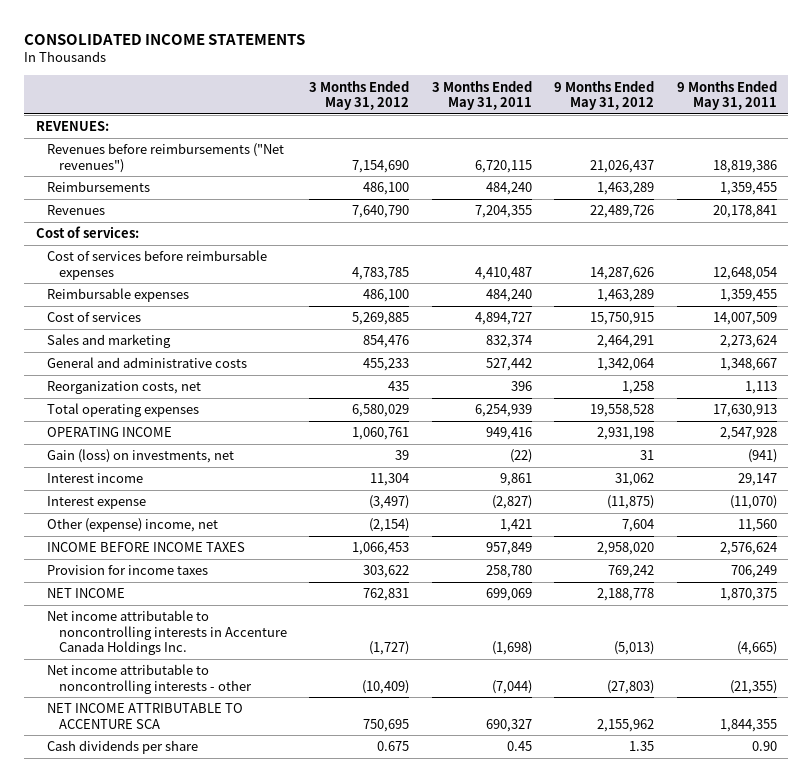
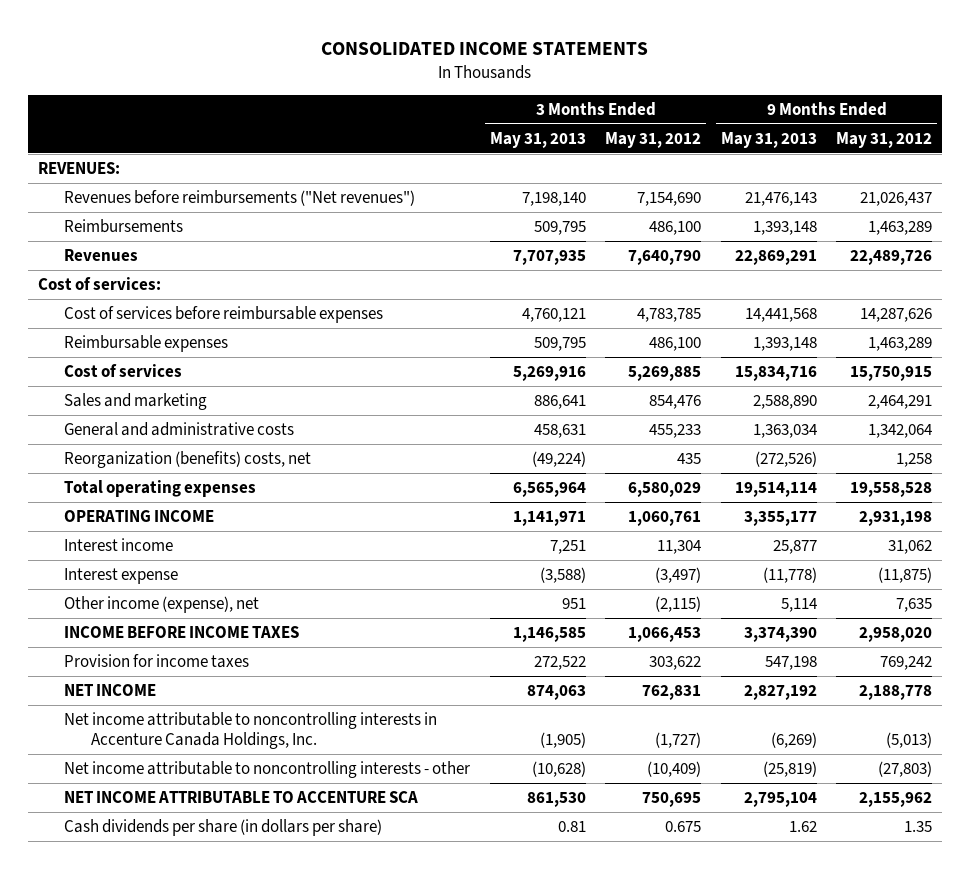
[431,80,532,110] 3 Months Ended May 31, 2011 -> none
[676,80,777,110] 9 Months Ended May 31, 2011 -> none
none -> [489,131,586,148] May 31, 2013
none -> [720,131,817,148] May 31, 2013
[47,381,202,395] Reorganization costs, net -> [64,451,312,469] Reorganization (benefits) costs, net
[47,449,235,464] Gain (loss) on investments, net -> none
[47,518,219,533] Other (expense) income, net -> [64,596,260,614] Other income (expense), net
[369,518,410,533] (2,154) -> [655,596,702,613] (2,115)
[622,519,655,533] 7,604 -> [896,598,933,613] 7,635
[47,610,288,655] Net income attributable to noncontrolling interests in Accenture Canada Holdings Inc. -> [64,712,438,750] Net income attributable to noncontrolling interests in Accenture Canada Holdings, Inc.
[47,740,199,755] Cash dividends per share -> [64,819,383,837] Cash dividends per share (in dollars per share)

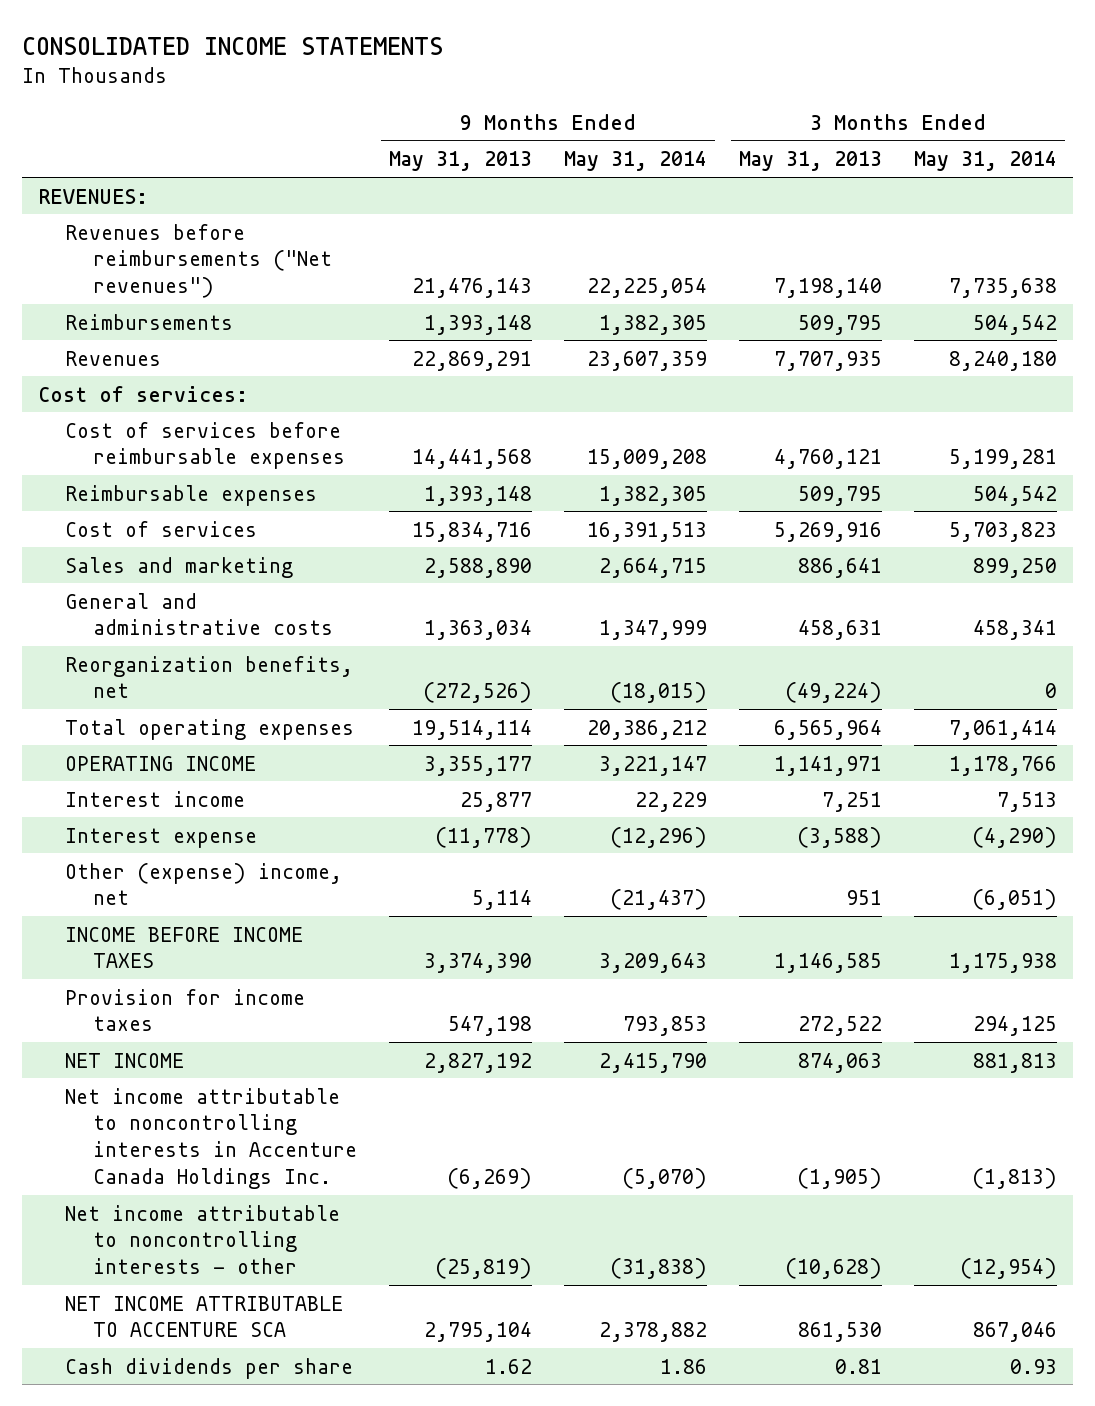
[605,131,702,148] May 31, 2012 -> none
[836,131,933,148] May 31, 2012 -> none
none -> [564,151,708,172] May 31, 2014
none -> [914,151,1058,172] May 31, 2014
[64,451,312,469] Reorganization (benefits) costs, net -> [65,655,354,699] Reorganization benefits, net
[64,596,260,614] Other income (expense), net -> [65,862,343,906] Other (expense) income, net
[64,712,438,750] Net income attributable to noncontrolling interests in Accenture Canada Holdings, Inc. -> [65,1087,358,1189] Net income attributable to noncontrolling interests in Accenture Canada Holdings Inc.
[64,819,383,837] Cash dividends per share (in dollars per share) -> [65,1357,354,1379] Cash dividends per share

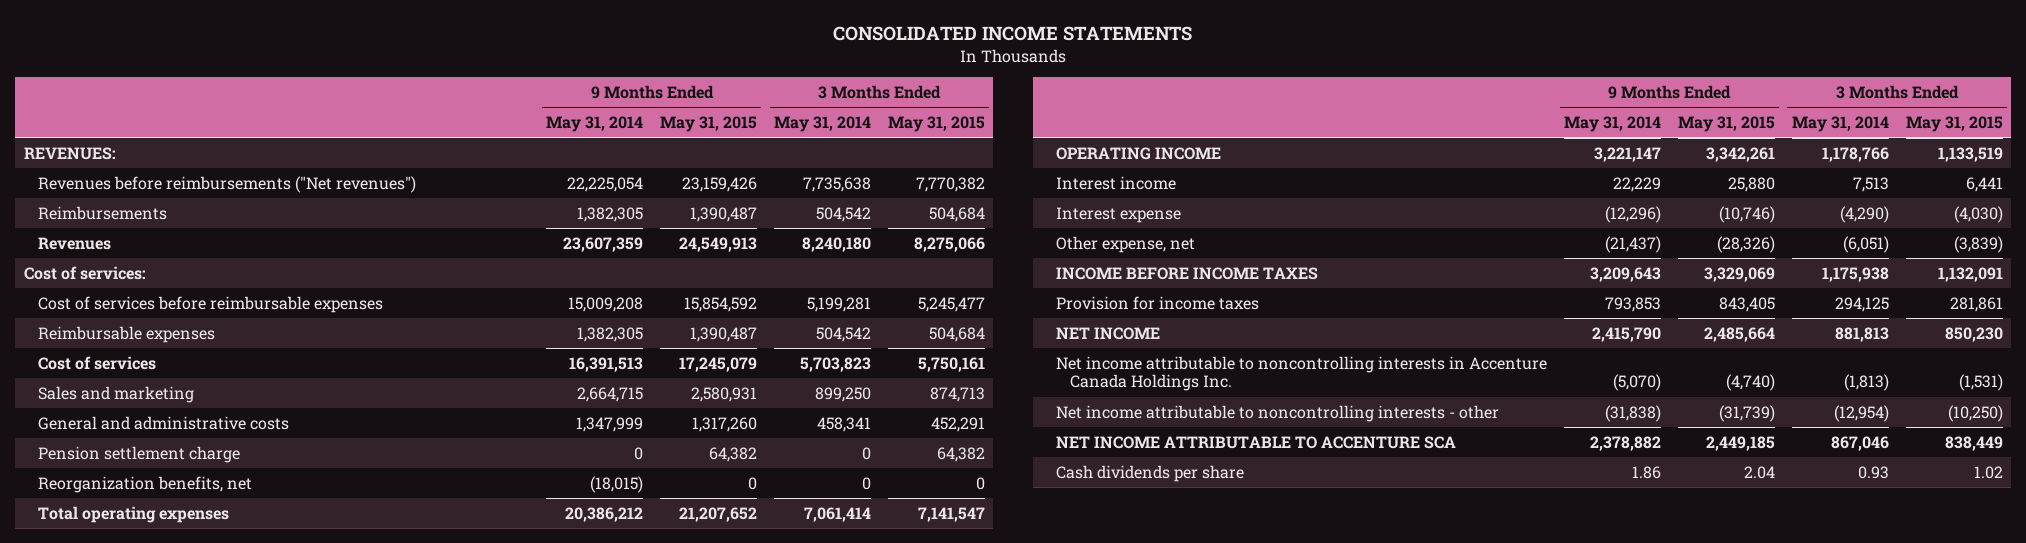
[389,151,533,172] May 31, 2013 -> none
[739,151,883,172] May 31, 2013 -> none
none -> [660,116,758,133] May 31, 2015
none -> [887,116,985,133] May 31, 2015
none -> [38,445,241,463] Pension settlement charge
[65,862,343,906] Other (expense) income, net -> [1055,235,1195,253] Other expense, net

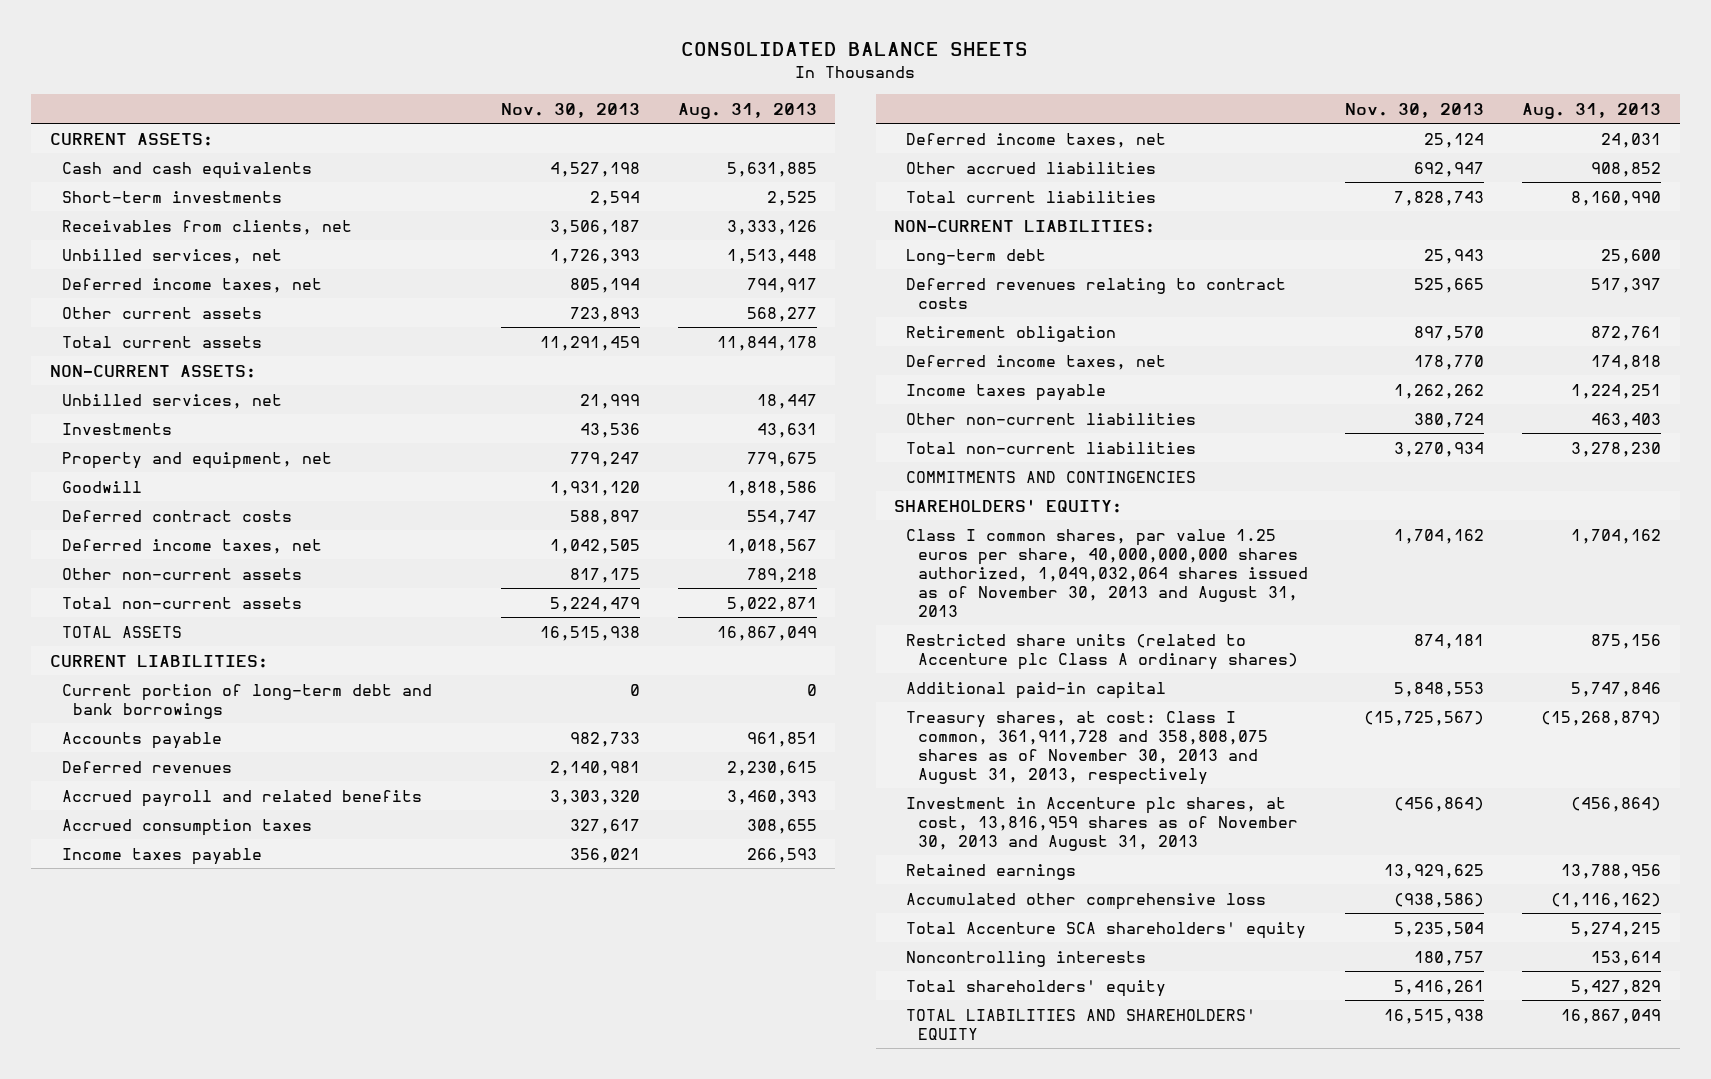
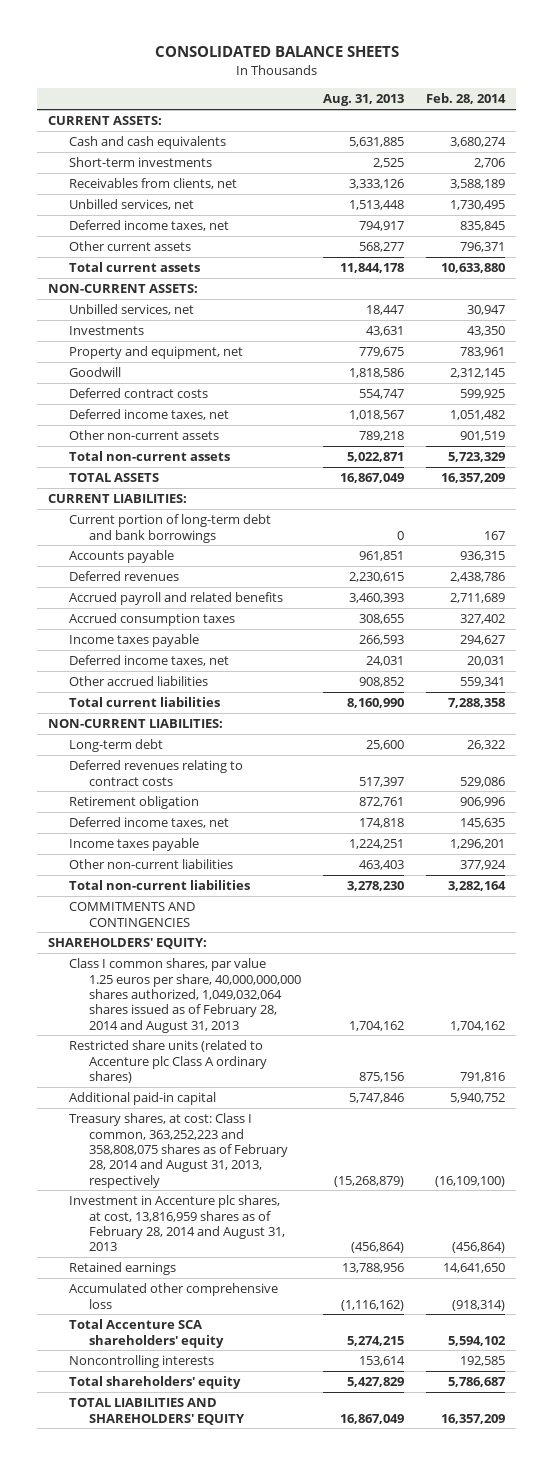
[500,102,640,118] Nov. 30, 2013 -> none
none -> [426,93,507,105] Feb. 28, 2014
[905,528,1308,617] Class I common shares, par value 1.25 euros per share, 40,000,000,000 shares authorized, 1,049,032,064 shares issued as of November 30, 2013 and August 31, 2013 -> [68,958,301,1033] Class I common shares, par value 1.25 euros per share, 40,000,000,000 shares authorized, 1,049,032,064 shares issued as of February 28, 2014 and August 31, 2013
[905,710,1268,785] Treasury shares, at cost: Class I common, 361,911,728 and 358,808,075 shares as of November 30, 2013 and August 31, 2013, respectively -> [68,1113,288,1188] Treasury shares, at cost: Class I common, 363,252,223 and 358,808,075 shares as of February 28, 2014 and August 31, 2013, respectively
[905,796,1298,851] Investment in Accenture plc shares, at cost, 13,816,959 shares as of November 30, 2013 and August 31, 2013 -> [68,1195,285,1252] Investment in Accenture plc shares, at cost, 13,816,959 shares as of February 28, 2014 and August 31, 2013

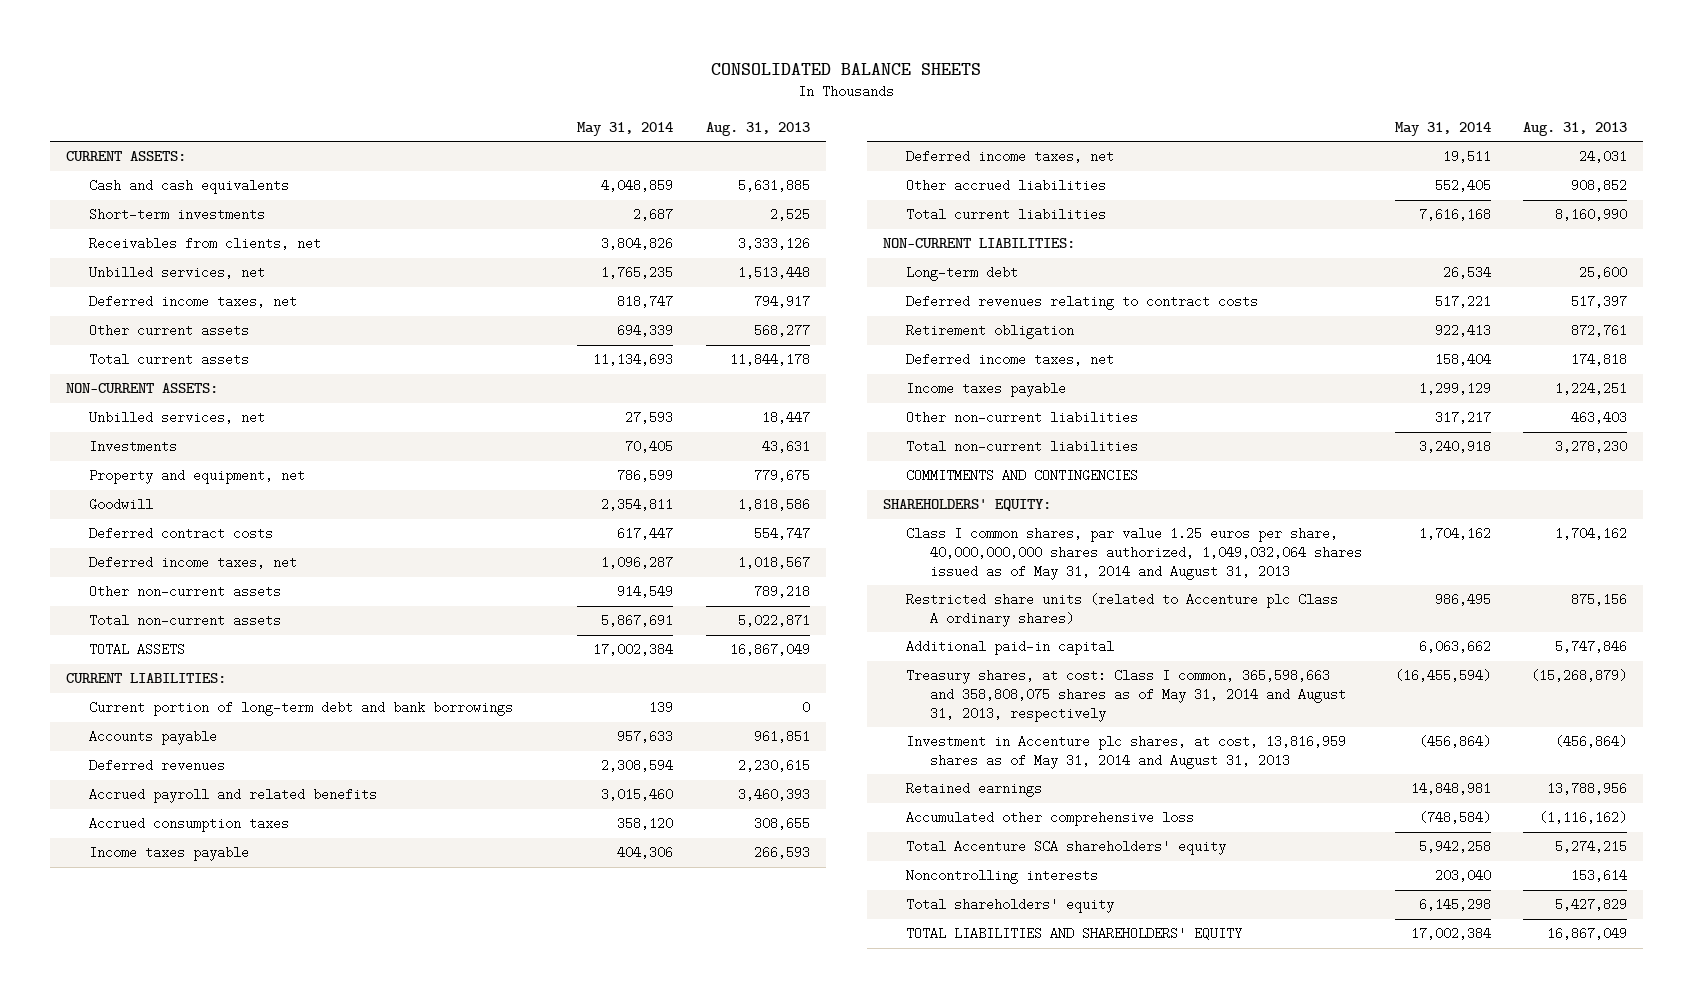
[426,93,507,105] Feb. 28, 2014 -> none
none -> [577,121,674,136] May 31, 2014
[68,958,301,1033] Class I common shares, par value 1.25 euros per share, 40,000,000,000 shares authorized, 1,049,032,064 shares issued as of February 28, 2014 and August 31, 2013 -> [906,527,1363,581] Class I common shares, par value 1.25 euros per share, 40,000,000,000 shares authorized, 1,049,032,064 shares issued as of May 31, 2014 and August 31, 2013
[68,1113,288,1188] Treasury shares, at cost: Class I common, 363,252,223 and 358,808,075 shares as of February 28, 2014 and August 31, 2013, respectively -> [906,669,1347,723] Treasury shares, at cost: Class I common, 365,598,663 and 358,808,075 shares as of May 31, 2014 and August 31, 2013, respectively
[68,1195,285,1252] Investment in Accenture plc shares, at cost, 13,816,959 shares as of February 28, 2014 and August 31, 2013 -> [906,735,1347,770] Investment in Accenture plc shares, at cost, 13,816,959 shares as of May 31, 2014 and August 31, 2013

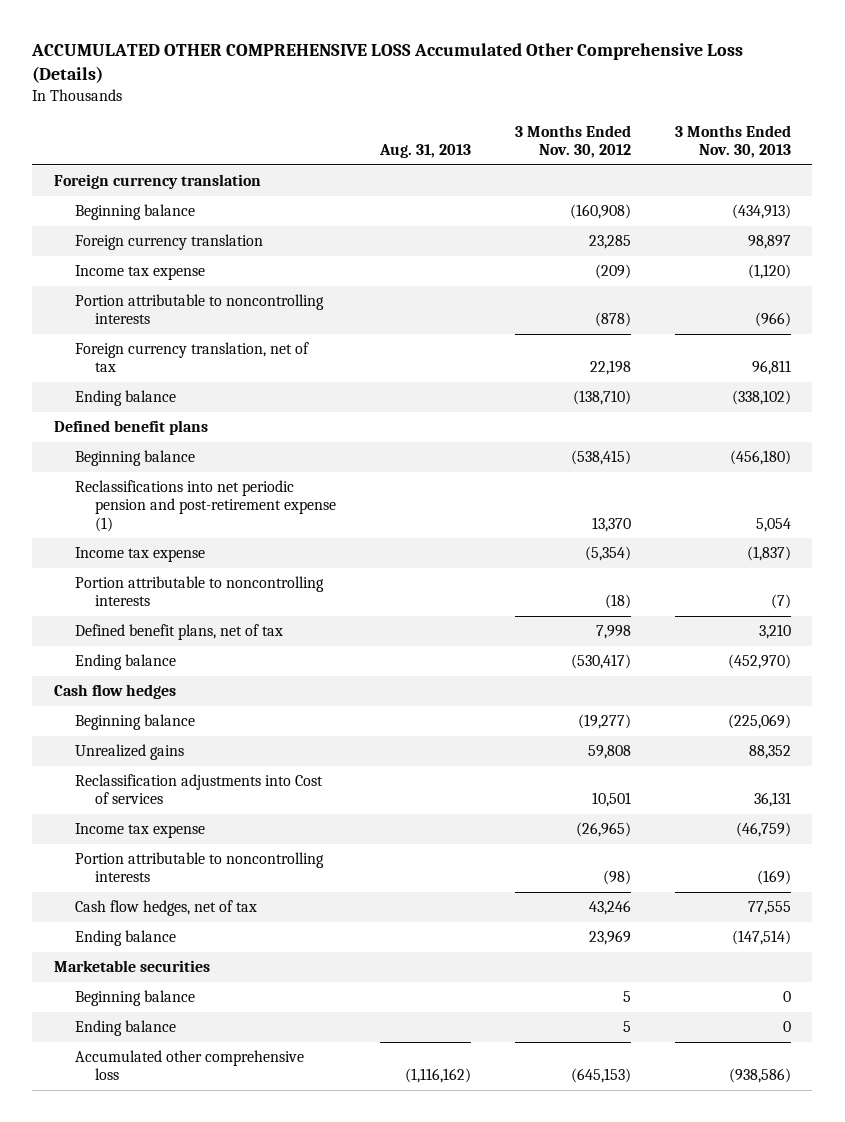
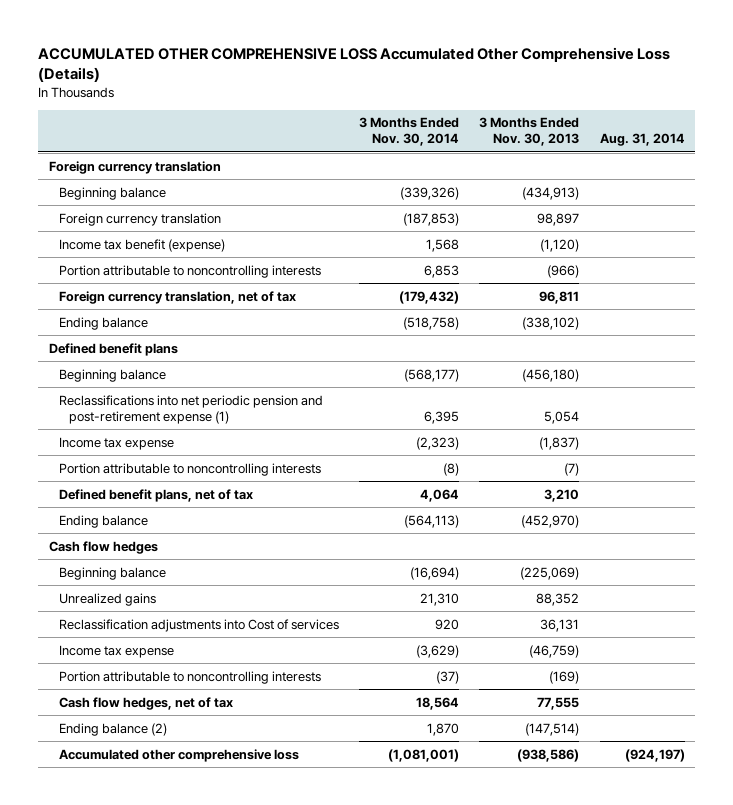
[378,144,471,159] Aug. 31, 2013 -> none
[514,124,631,159] 3 Months Ended Nov. 30, 2012 -> none
none -> [359,117,460,147] 3 Months Ended Nov. 30, 2014
none -> [599,133,685,147] Aug. 31, 2014
[74,265,205,281] Income tax expense -> [58,238,225,252] Income tax benefit (expense)
[54,960,211,973] Marketable securities -> none
[74,990,195,1007] Beginning balance -> none
[74,1020,176,1037] Ending balance -> none
[74,930,176,947] Ending balance -> [58,722,167,736] Ending balance (2)

